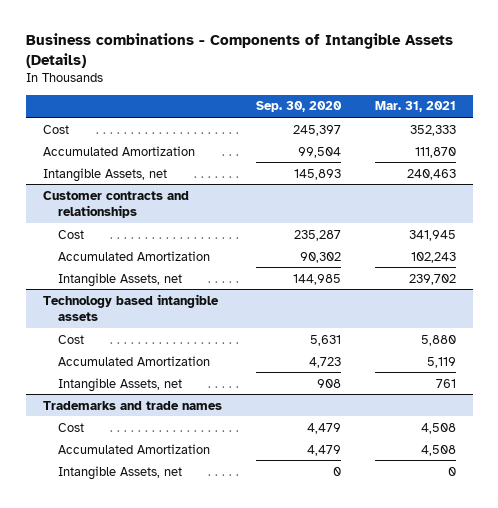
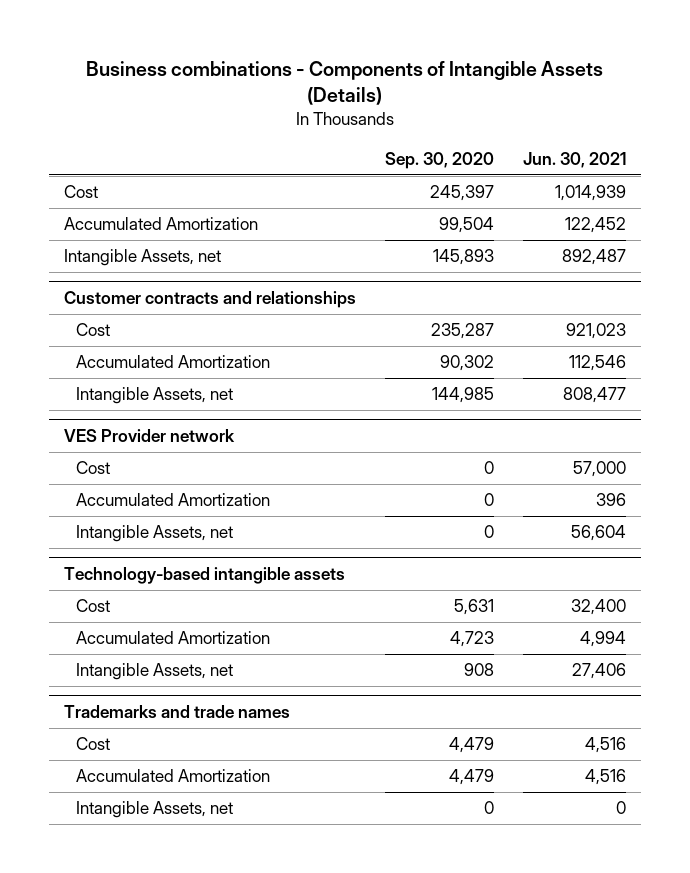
[374,101,456,113] Mar. 31, 2021 -> none
none -> [523,151,627,168] Jun. 30, 2021
none -> [64,429,236,443] VES Provider network
none -> [76,461,111,475] Cost
none -> [76,493,271,507] Accumulated Amortization
none -> [76,525,234,543] Intangible Assets, net
[42,293,219,321] Technology based intangible assets -> [64,567,346,585] Technology-based intangible assets

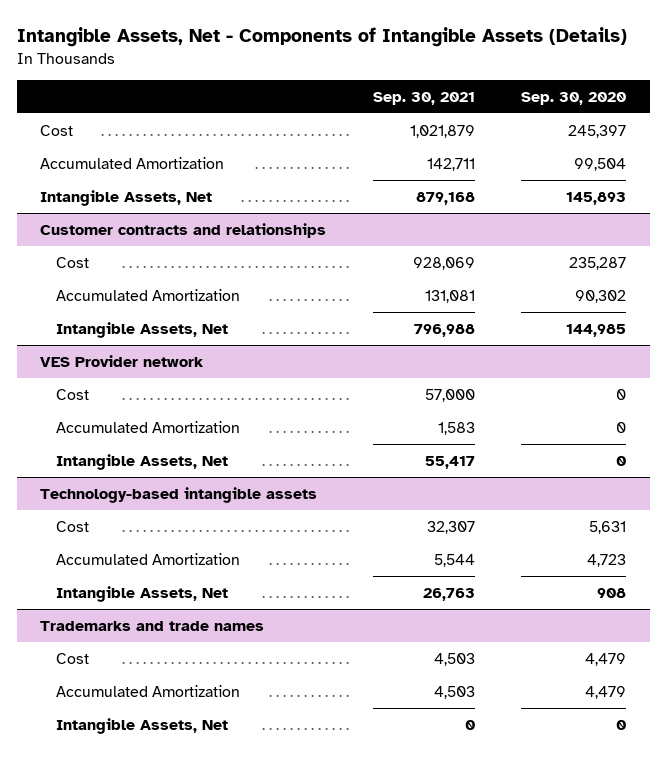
[86,60,604,106] Business combinations - Components of Intangible Assets (Details) -> [16,26,627,47] Intangible Assets, Net - Components of Intangible Assets (Details)
[523,151,627,168] Jun. 30, 2021 -> none
none -> [372,91,475,105] Sep. 30, 2021
[64,249,222,267] Intangible Assets, net -> [40,189,213,206] Intangible Assets, Net
[76,387,234,405] Intangible Assets, net -> [56,321,229,338] Intangible Assets, Net
[76,525,234,543] Intangible Assets, net -> [56,453,229,470] Intangible Assets, Net
[76,663,234,681] Intangible Assets, net -> [56,585,229,602] Intangible Assets, Net
[76,801,234,819] Intangible Assets, net -> [56,717,229,734] Intangible Assets, Net

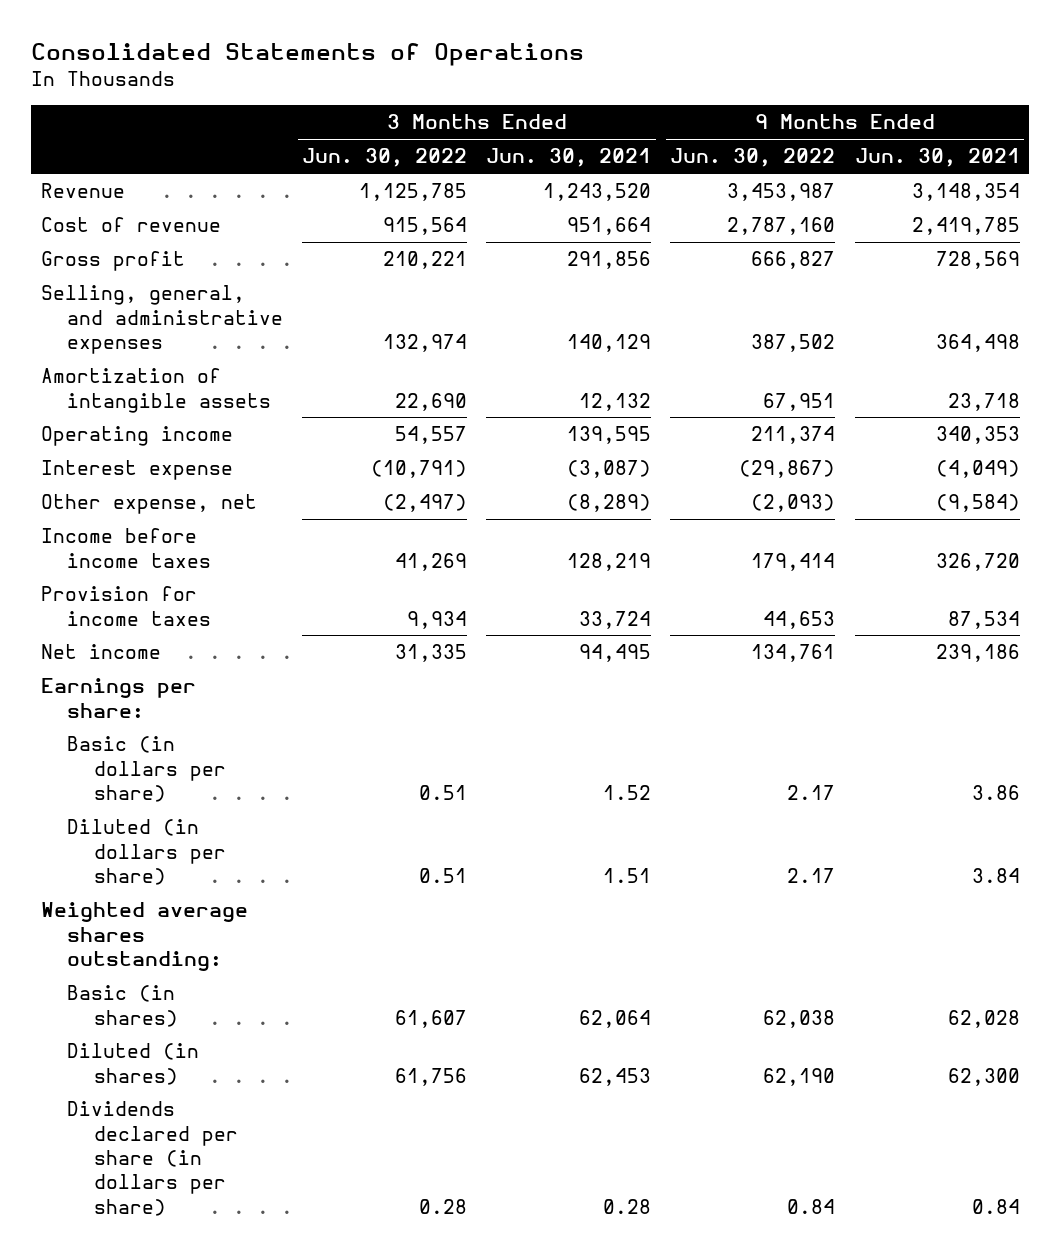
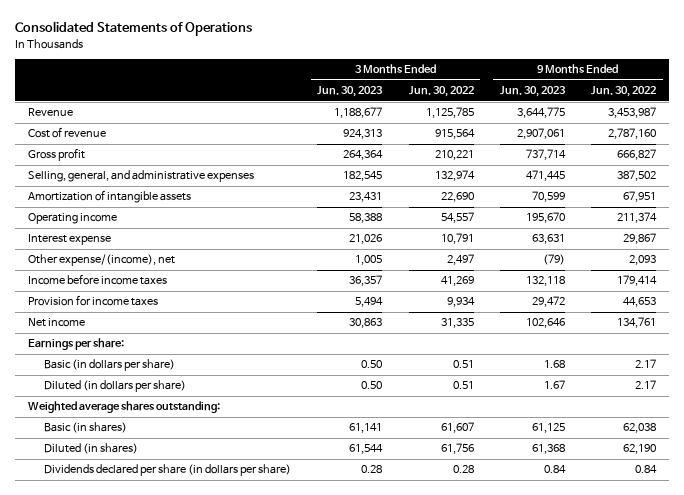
[486,148,652,168] Jun. 30, 2021 -> none
[854,148,1020,168] Jun. 30, 2021 -> none
none -> [317,86,384,98] Jun. 30, 2023
none -> [499,86,566,98] Jun. 30, 2023
[371,460,468,479] (10,791) -> [440,233,474,245] 10,791
[739,460,836,479] (29,867) -> [623,233,657,245] 29,867
[40,494,257,515] Other expense, net -> [28,254,176,267] Other expense/(income), net
[383,494,468,513] (2,497) -> [446,254,474,266] 2,497
[751,494,836,513] (2,093) -> [629,255,657,266] 2,093

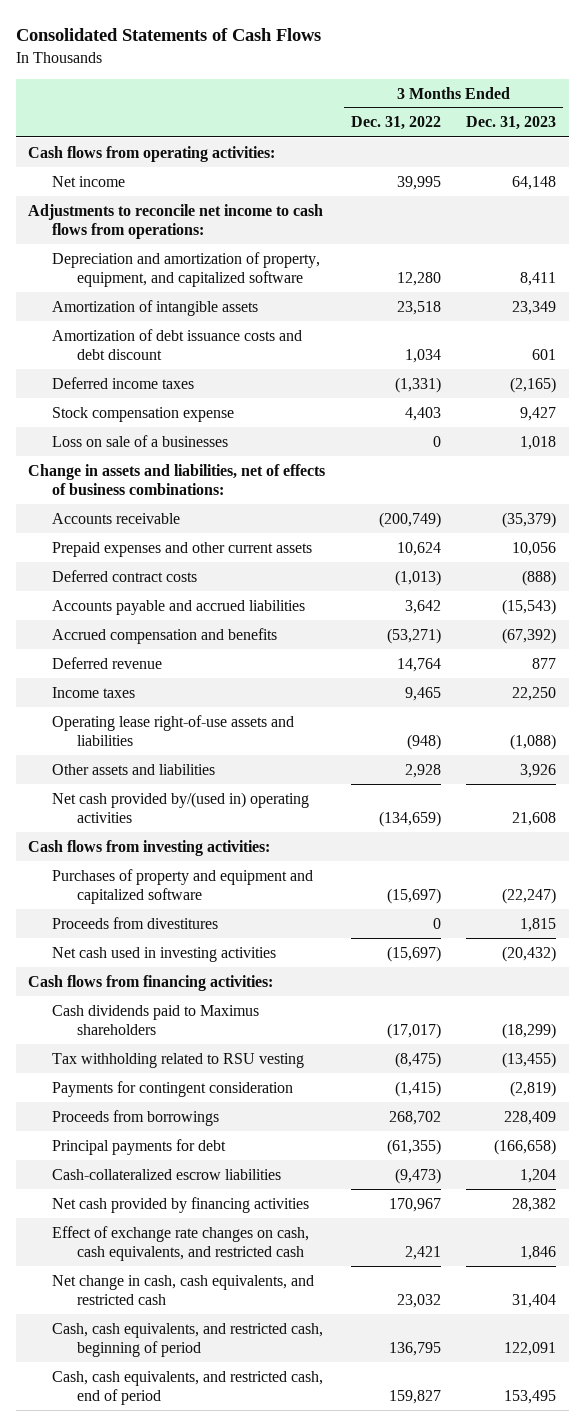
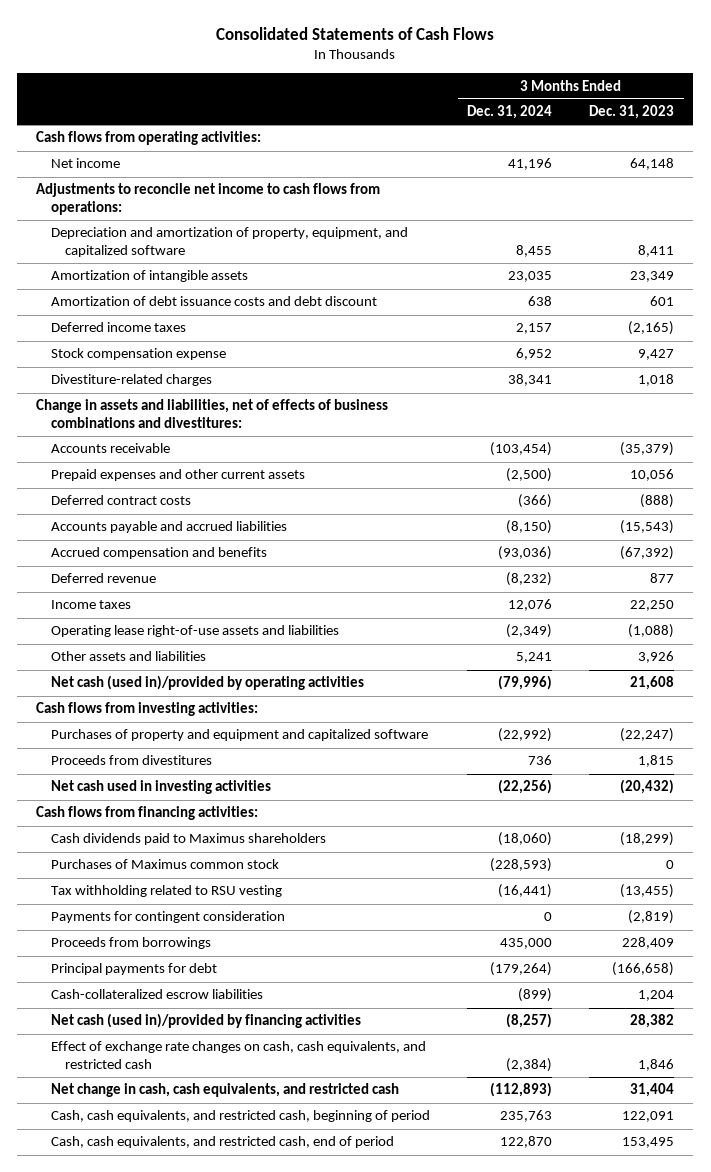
[350,116,441,131] Dec. 31, 2022 -> none
none -> [467,105,553,120] Dec. 31, 2024
[52,434,229,447] Loss on sale of a businesses -> [50,374,212,387] Divestiture-related charges
[28,463,326,495] Change in assets and liabilities, net of effects of business combinations: -> [36,399,389,429] Change in assets and liabilities, net of effects of business combinations and divestitures:
[52,791,310,823] Net cash provided by/(used in) operating activities -> [50,675,364,691] Net cash (used in)/provided by operating activities
none -> [50,859,279,870] Purchases of Maximus common stock
[52,1196,310,1213] Net cash provided by financing activities -> [50,1013,361,1029] Net cash (used in)/provided by financing activities

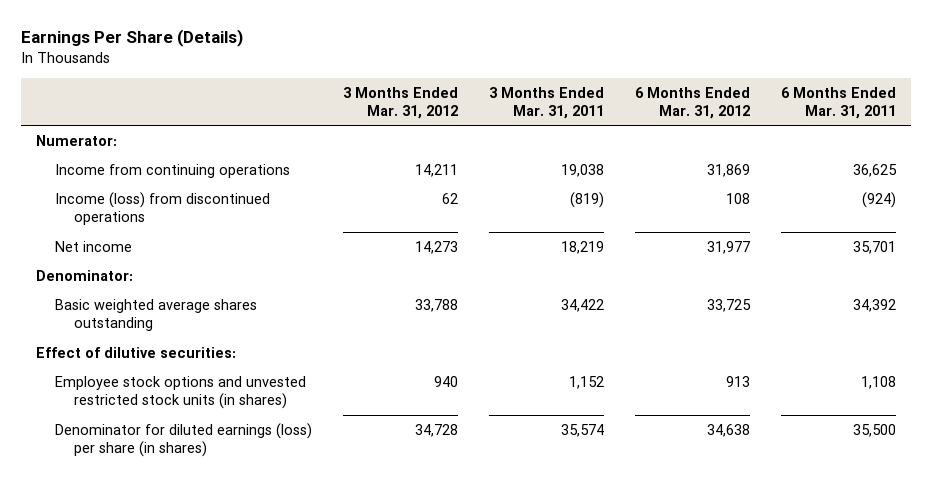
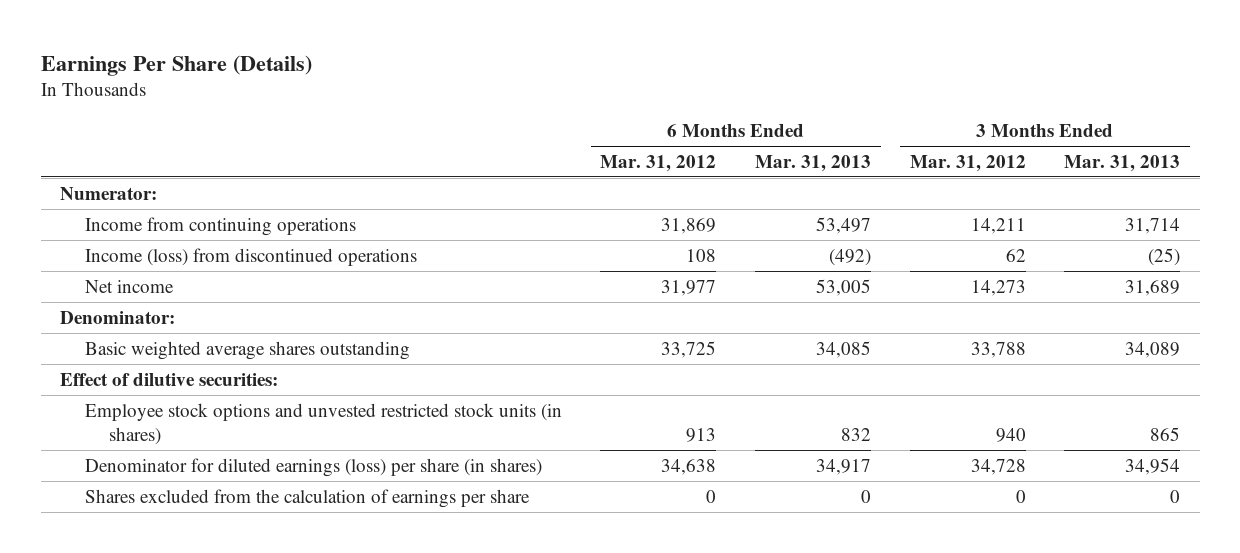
[488,86,604,120] 3 Months Ended Mar. 31, 2011 -> none
[780,86,896,120] 6 Months Ended Mar. 31, 2011 -> none
none -> [754,154,871,172] Mar. 31, 2013
none -> [1064,154,1181,172] Mar. 31, 2013
none -> [84,488,530,508] Shares excluded from the calculation of earnings per share

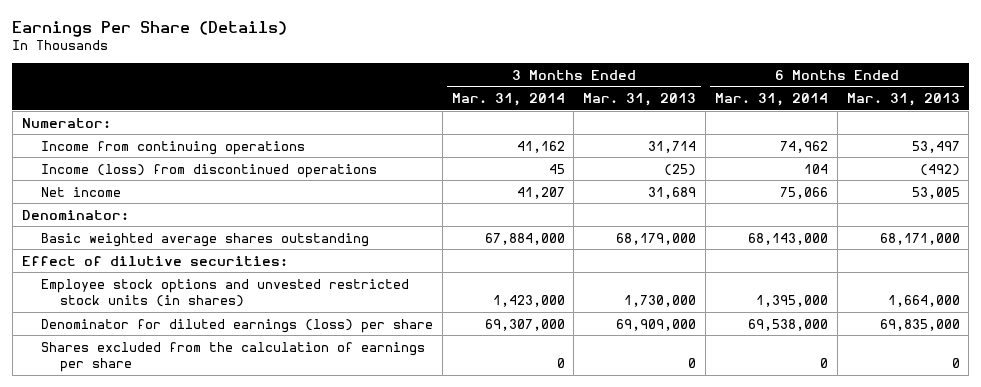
[600,154,717,172] Mar. 31, 2012 -> none
[909,154,1026,172] Mar. 31, 2012 -> none
none -> [451,93,565,107] Mar. 31, 2014
none -> [714,93,828,107] Mar. 31, 2014
[815,340,871,358] 34,085 -> [879,232,960,245] 68,171,000
[1125,341,1181,358] 34,089 -> [616,232,697,245] 68,179,000
[840,428,871,442] 832 -> [887,295,960,308] 1,664,000
[1150,427,1181,442] 865 -> [624,295,697,308] 1,730,000
[84,457,542,477] Denominator for diluted earnings (loss) per share (in shares) -> [41,318,434,333] Denominator for diluted earnings (loss) per share
[815,458,871,475] 34,917 -> [879,318,960,331] 69,835,000
[1125,457,1181,475] 34,954 -> [616,318,697,331] 69,909,000

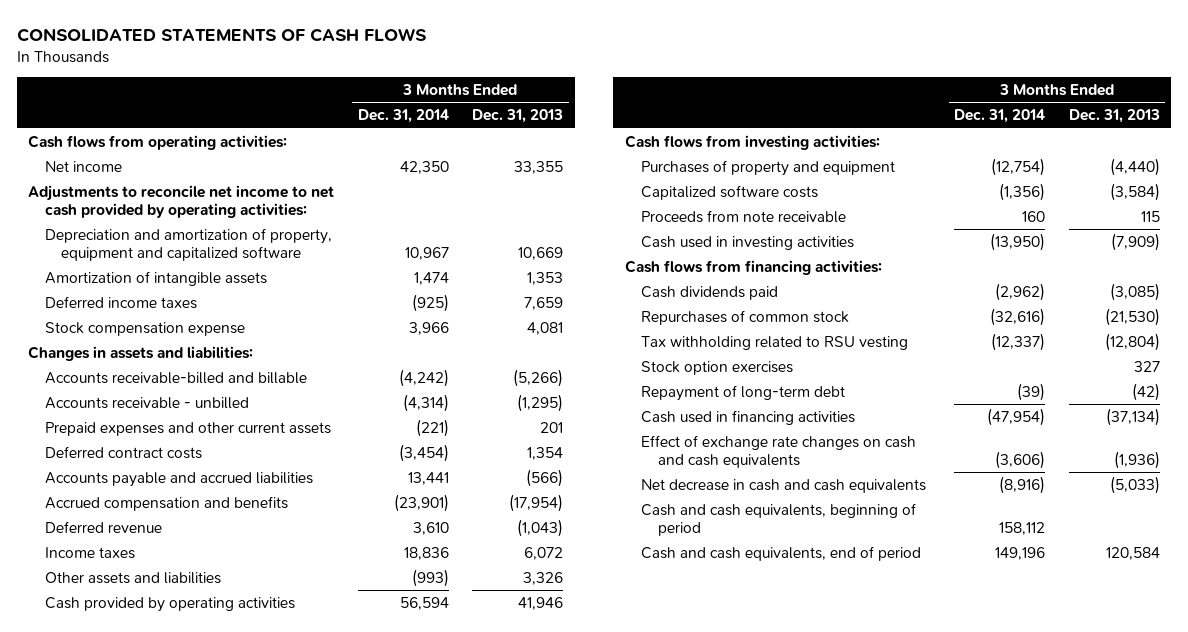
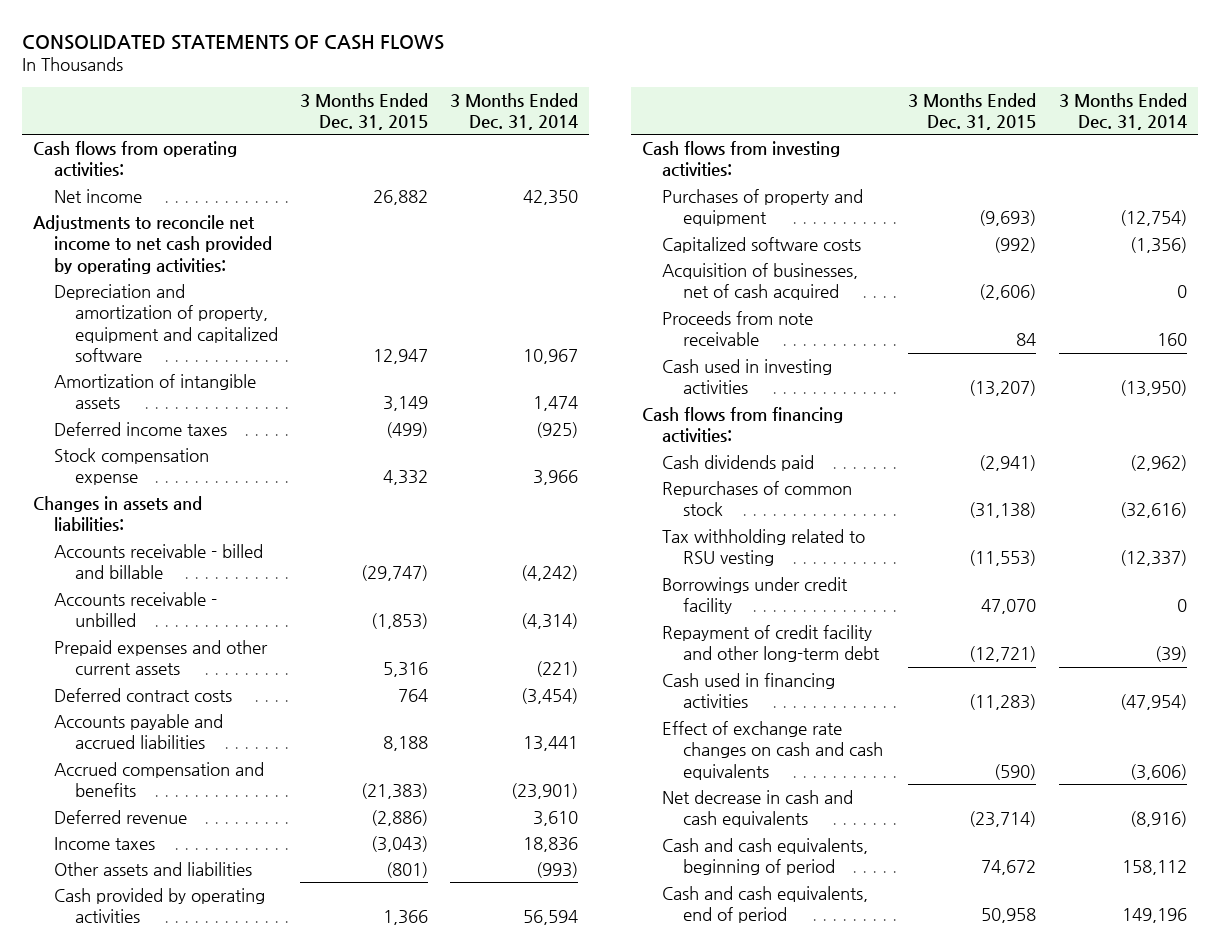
[471,109,563,124] Dec. 31, 2013 -> none
none -> [299,92,428,131] 3 Months Ended Dec. 31, 2015
[44,371,307,384] Accounts receivable-billed and billable -> [53,543,263,580] Accounts receivable - billed and billable
none -> [662,262,859,301] Acquisition of businesses, net of cash acquired
[641,360,794,375] Stock option exercises -> none
none -> [662,576,849,615] Borrowings under credit facility
[641,384,846,401] Repayment of long-term debt -> [662,624,881,663] Repayment of credit facility and other long-term debt

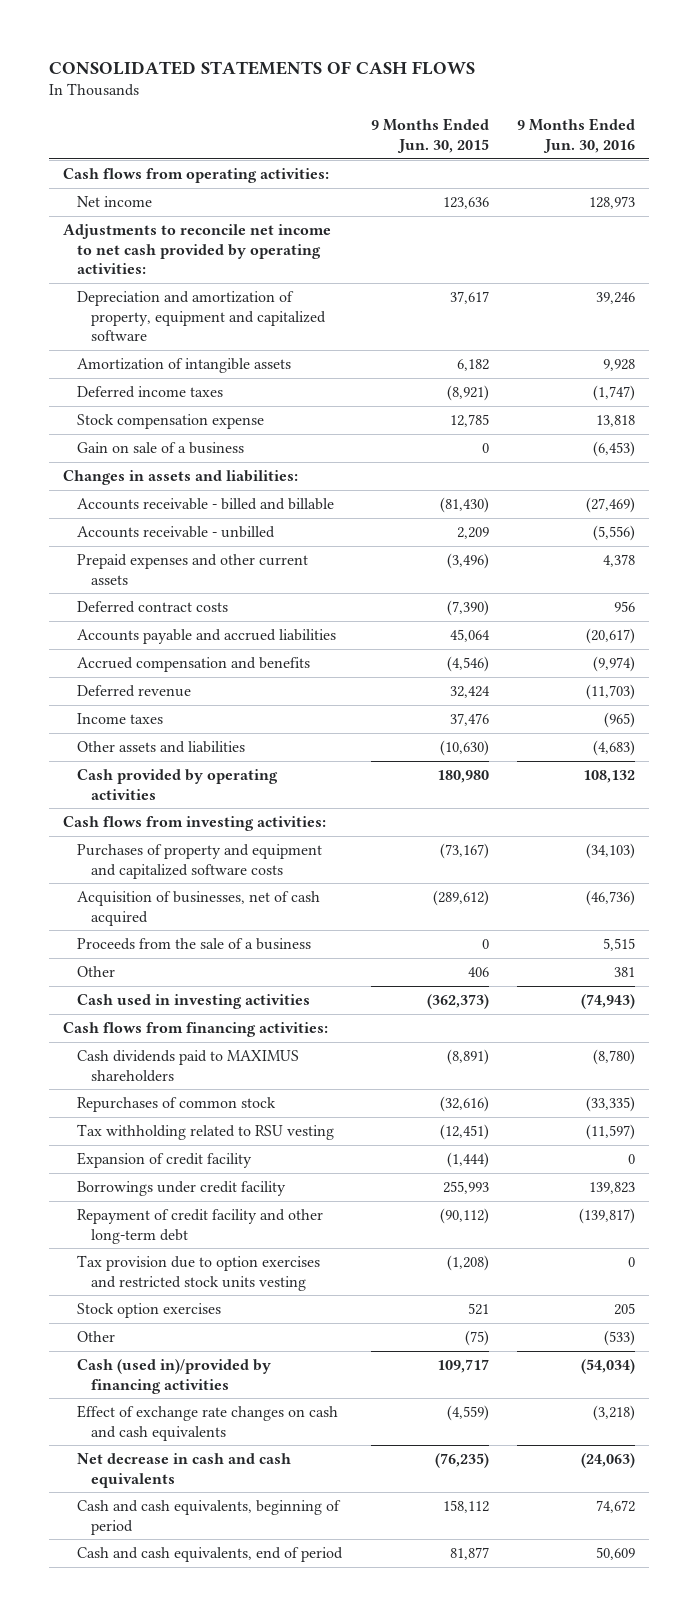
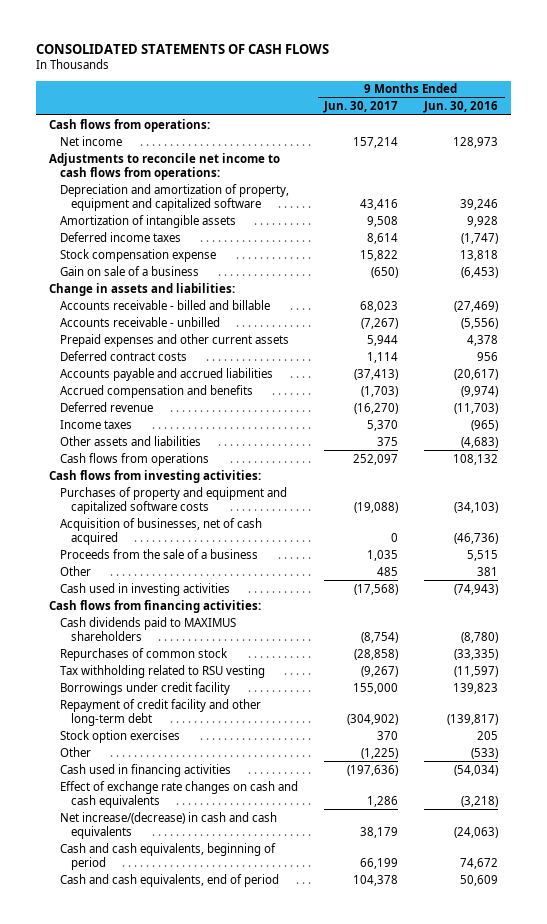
[370,118,489,153] 9 Months Ended Jun. 30, 2015 -> none
none -> [323,101,399,114] Jun. 30, 2017
[63,168,330,184] Cash flows from operating activities: -> [49,118,211,132] Cash flows from operations:
[63,224,332,275] Adjustments to reconcile net income to net cash provided by operating activities: -> [49,152,281,180] Adjustments to reconcile net income to cash flows from operations:
[63,470,299,486] Changes in assets and liabilities: -> [49,282,236,296] Change in assets and liabilities:
[77,769,279,800] Cash provided by operating activities -> [60,452,210,466] Cash flows from operations
[77,1152,253,1169] Expansion of credit facility -> none
[77,1255,321,1291] Tax provision due to option exercises and restricted stock units vesting -> none
[77,1359,272,1394] Cash (used in)/provided by financing activities -> [60,763,232,777] Cash used in financing activities
[77,1453,292,1488] Net decrease in cash and cash equivalents -> [60,811,278,839] Net increase/(decrease) in cash and cash equivalents

